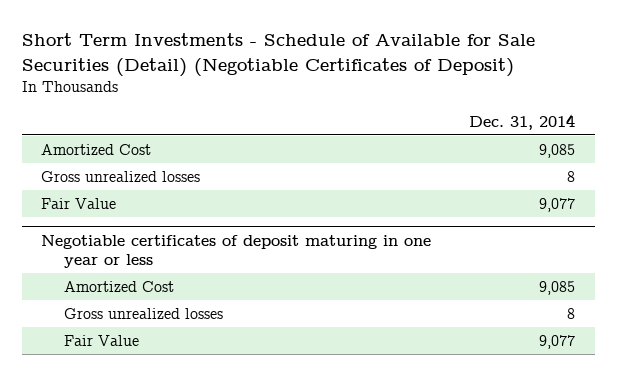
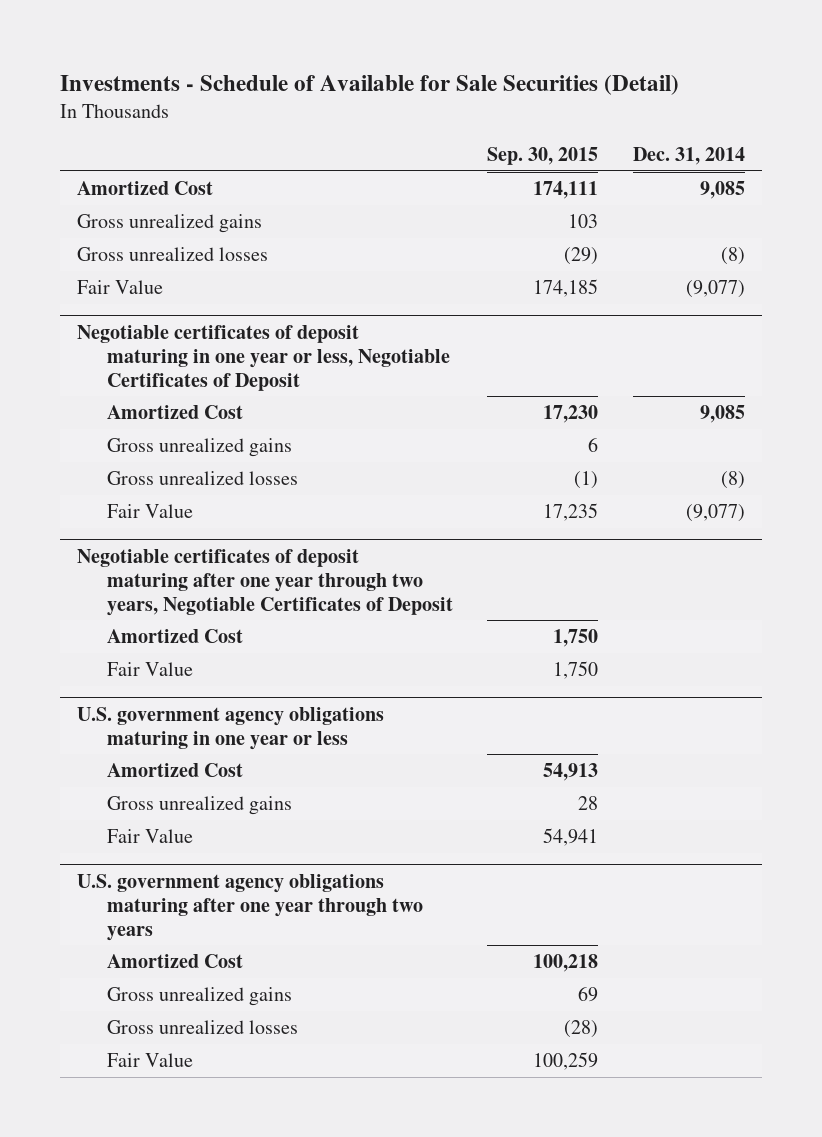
[21,33,535,77] Short Term Investments - Schedule of Available for Sale Securities (Detail) (Negotiable Certificates of Deposit) -> [60,75,680,96] Investments - Schedule of Available for Sale Securities (Detail)
none -> [487,146,599,165] Sep. 30, 2015
none -> [77,213,263,233] Gross unrealized gains
[567,170,576,182] 8 -> [721,246,746,265] (8)
[539,197,576,212] 9,077 -> [686,279,746,298] (9,077)
[41,234,432,269] Negotiable certificates of deposit maturing in one year or less -> [77,324,450,391] Negotiable certificates of deposit maturing in one year or less, Negotiable Certificates of Deposit
none -> [106,437,292,457] Gross unrealized gains
[567,307,576,319] 8 -> [721,470,746,489] (8)
[539,334,576,349] 9,077 -> [686,503,746,522] (9,077)
none -> [77,548,453,616] Negotiable certificates of deposit maturing after one year through two years, Negotiable Certificates of Deposit
none -> [106,628,243,643] Amortized Cost
none -> [106,661,193,676] Fair Value
none -> [77,706,385,750] U.S. government agency obligations maturing in one year or less
none -> [106,762,243,777] Amortized Cost
none -> [106,795,292,815] Gross unrealized gains
none -> [106,828,193,843] Fair Value
none -> [77,873,423,941] U.S. government agency obligations maturing after one year through two years
none -> [106,953,243,968] Amortized Cost
none -> [106,986,292,1006] Gross unrealized gains
none -> [106,1019,298,1034] Gross unrealized losses
none -> [106,1052,193,1067] Fair Value

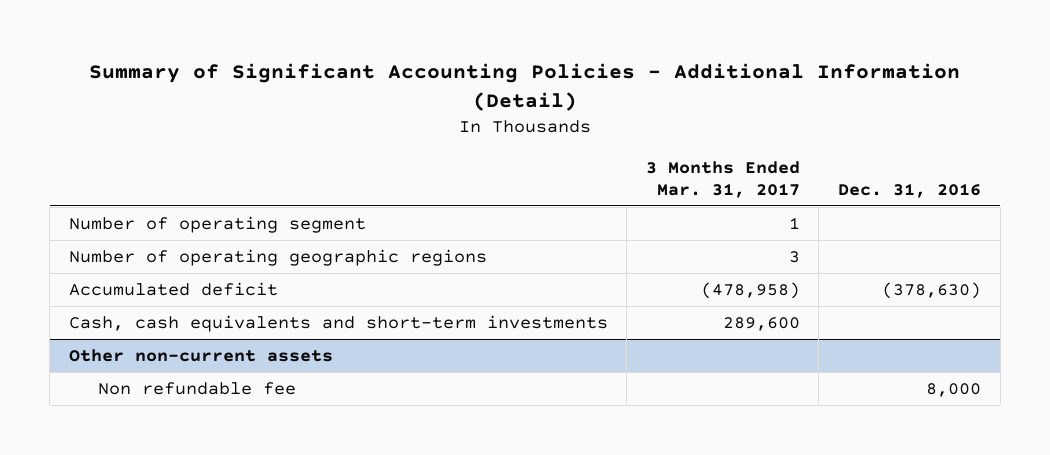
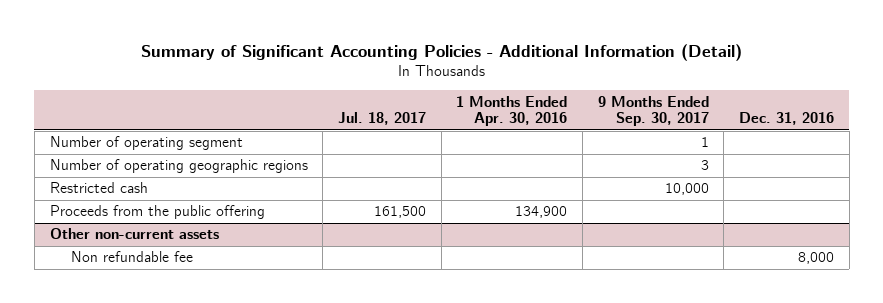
[645,160,800,198] 3 Months Ended Mar. 31, 2017 -> none
none -> [337,112,426,126] Jul. 18, 2017
none -> [456,95,568,127] 1 Months Ended Apr. 30, 2016
none -> [597,95,709,127] 9 Months Ended Sep. 30, 2017
[68,281,278,296] Accumulated deficit -> none
[68,314,608,332] Cash, cash equivalents and short-term investments -> none
none -> [49,182,148,194] Restricted cash
none -> [49,205,265,220] Proceeds from the public offering

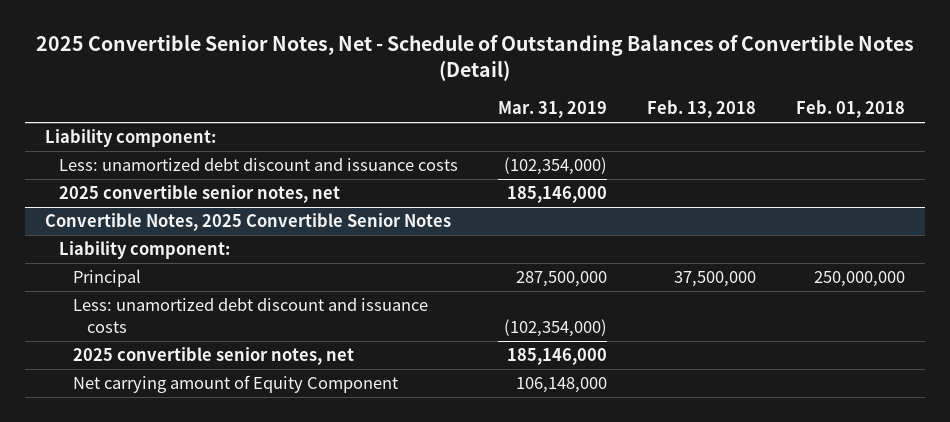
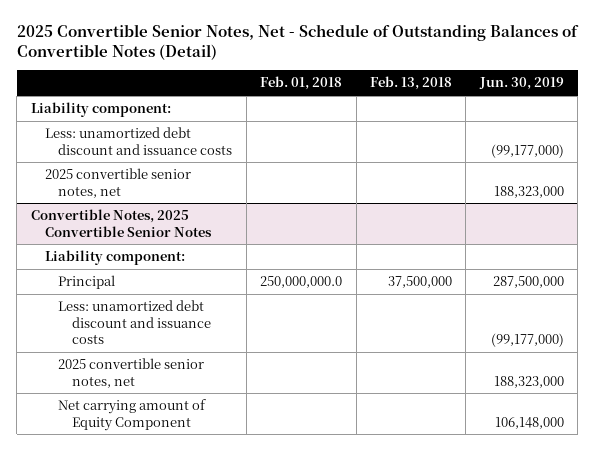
[498,101,608,119] Mar. 31, 2019 -> none
none -> [478,77,564,91] Jun. 30, 2019
[813,271,905,288] 250,000,000 -> [260,276,343,289] 250,000,000.0

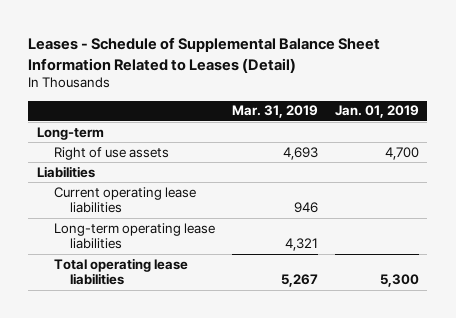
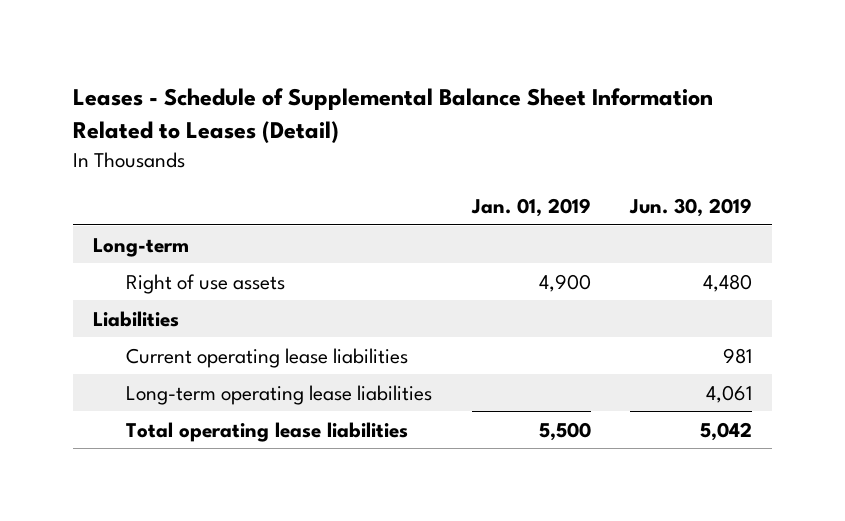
[231,105,318,119] Mar. 31, 2019 -> none
none -> [629,198,753,218] Jun. 30, 2019
[384,146,419,160] 4,700 -> [538,273,591,292] 4,900
[379,274,419,288] 5,300 -> [538,421,591,441] 5,500

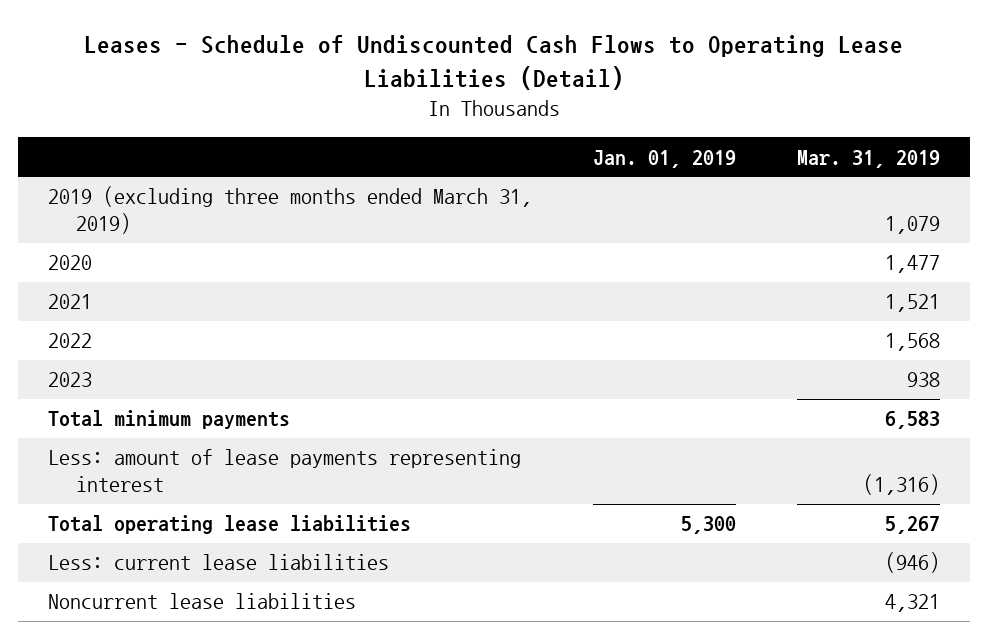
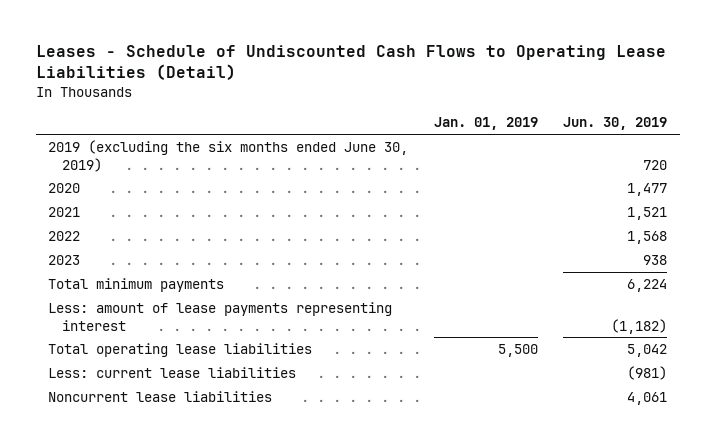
[797,149,941,168] Mar. 31, 2019 -> none
none -> [563,117,668,131] Jun. 30, 2019
[48,186,533,235] 2019 (excluding three months ended March 31, 2019) -> [48,139,409,172] 2019 (excluding the six months ended June 30, 2019)
[681,516,737,535] 5,300 -> [497,343,538,357] 5,500

